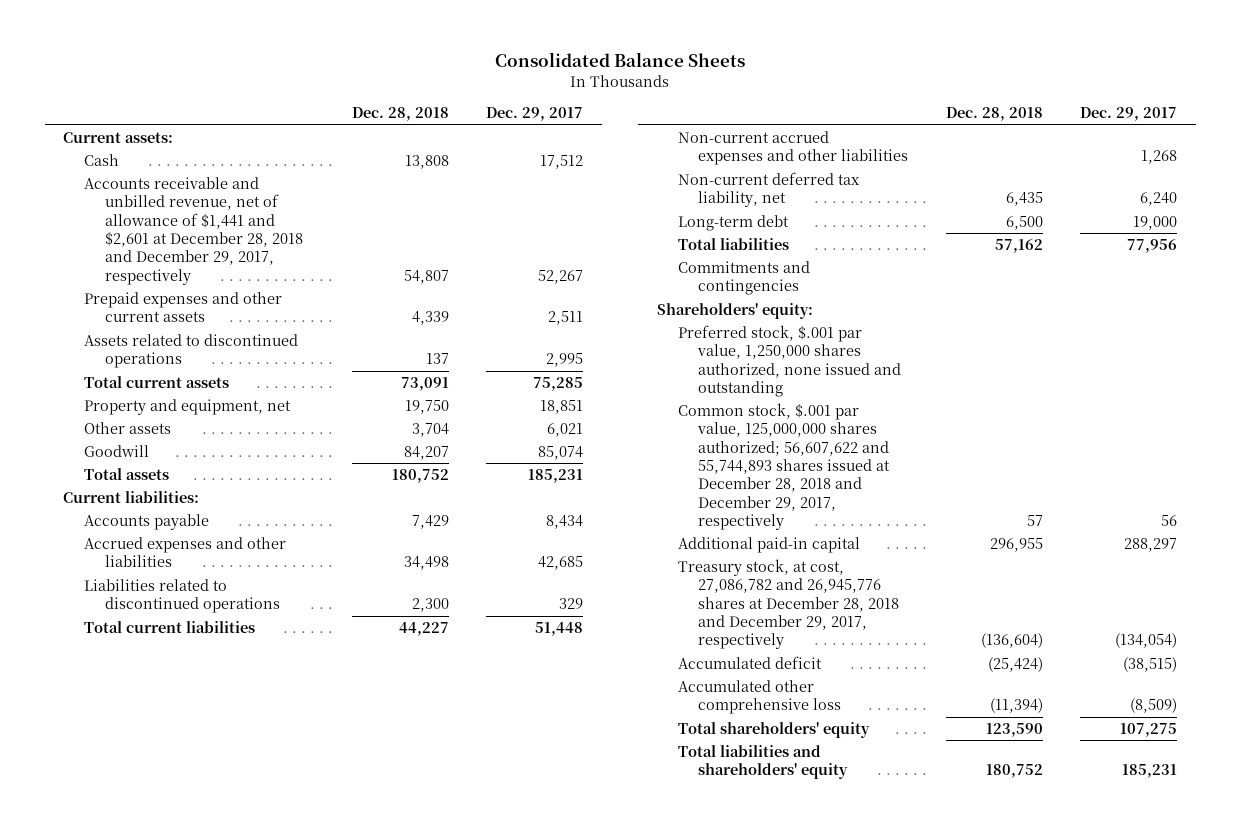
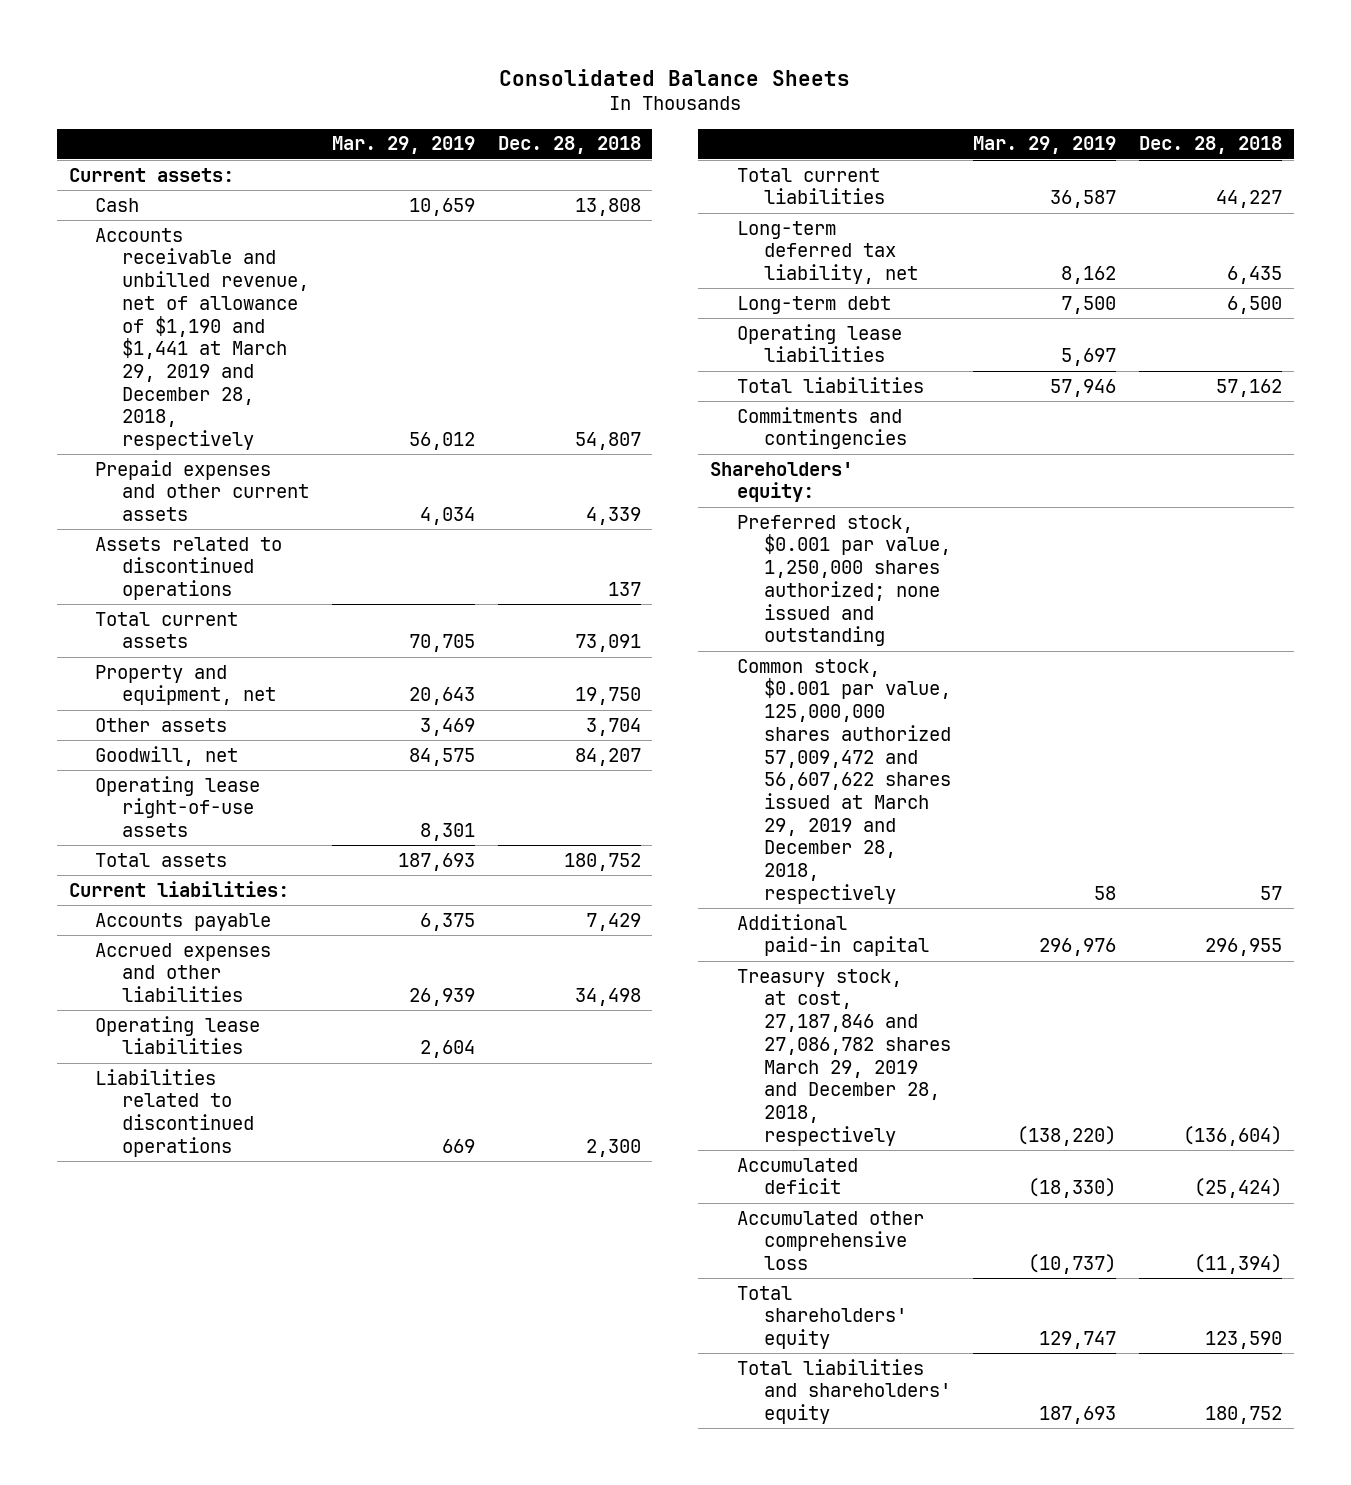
[486,107,584,122] Dec. 29, 2017 -> none
none -> [332,136,476,155] Mar. 29, 2019
[83,176,303,285] Accounts receivable and unbilled revenue, net of allowance of $1,441 and $2,601 at December 28, 2018 and December 29, 2017, respectively -> [95,227,310,451] Accounts receivable and unbilled revenue, net of allowance of $1,190 and $1,441 at March 29, 2019 and December 28, 2018, respectively
[83,444,149,457] Goodwill -> [95,745,239,766] Goodwill, net
none -> [95,775,261,838] Operating lease right-of-use assets
none -> [95,1015,261,1055] Operating lease liabilities
[677,130,909,166] Non-current accrued expenses and other liabilities -> none
[677,171,860,208] Non-current deferred tax liability, net -> [736,220,918,285] Long-term deferred tax liability, net
none -> [736,323,902,363] Operating lease liabilities
[677,324,902,397] Preferred stock, $.001 par value, 1,250,000 shares authorized, none issued and outstanding -> [736,514,951,647] Preferred stock, $0.001 par value, 1,250,000 shares authorized; none issued and outstanding
[677,402,891,531] Common stock, $.001 par value, 125,000,000 shares authorized; 56,607,622 and 55,744,893 shares issued at December 28, 2018 and December 29, 2017, respectively -> [736,658,951,904] Common stock, $0.001 par value, 125,000,000 shares authorized 57,009,472 and 56,607,622 shares issued at March 29, 2019 and December 28, 2018, respectively
[677,558,900,650] Treasury stock, at cost, 27,086,782 and 26,945,776 shares at December 28, 2018 and December 29, 2017, respectively -> [736,968,951,1146] Treasury stock, at cost, 27,187,846 and 27,086,782 shares March 29, 2019 and December 28, 2018, respectively

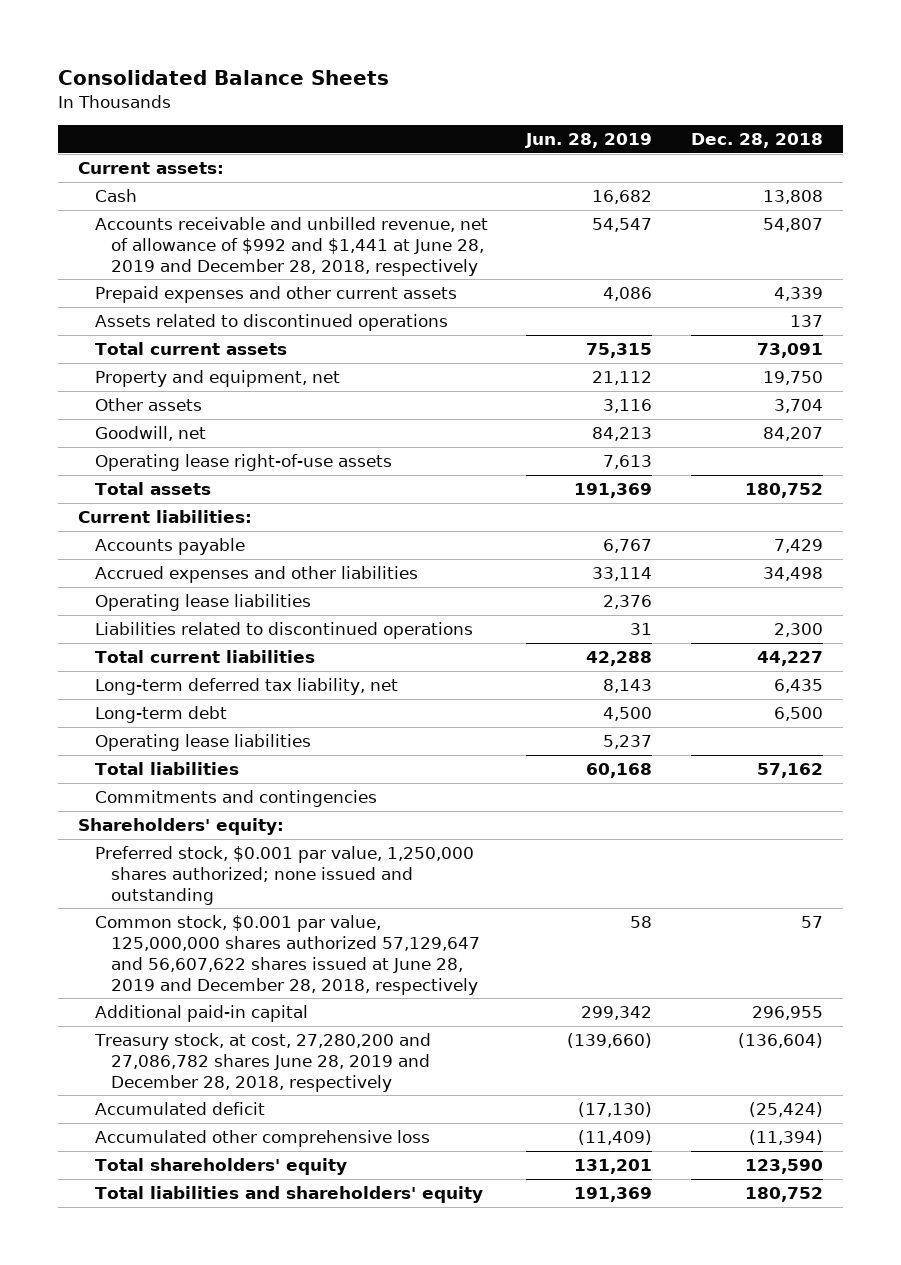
[332,136,476,155] Mar. 29, 2019 -> none
none -> [525,133,653,149] Jun. 28, 2019
[95,227,310,451] Accounts receivable and unbilled revenue, net of allowance of $1,190 and $1,441 at March 29, 2019 and December 28, 2018, respectively -> [94,217,488,276] Accounts receivable and unbilled revenue, net of allowance of $992 and $1,441 at June 28, 2019 and December 28, 2018, respectively
[736,658,951,904] Common stock, $0.001 par value, 125,000,000 shares authorized 57,009,472 and 56,607,622 shares issued at March 29, 2019 and December 28, 2018, respectively -> [94,915,481,995] Common stock, $0.001 par value, 125,000,000 shares authorized 57,129,647 and 56,607,622 shares issued at June 28, 2019 and December 28, 2018, respectively
[736,968,951,1146] Treasury stock, at cost, 27,187,846 and 27,086,782 shares March 29, 2019 and December 28, 2018, respectively -> [93,1033,431,1092] Treasury stock, at cost, 27,280,200 and 27,086,782 shares June 28, 2019 and December 28, 2018, respectively

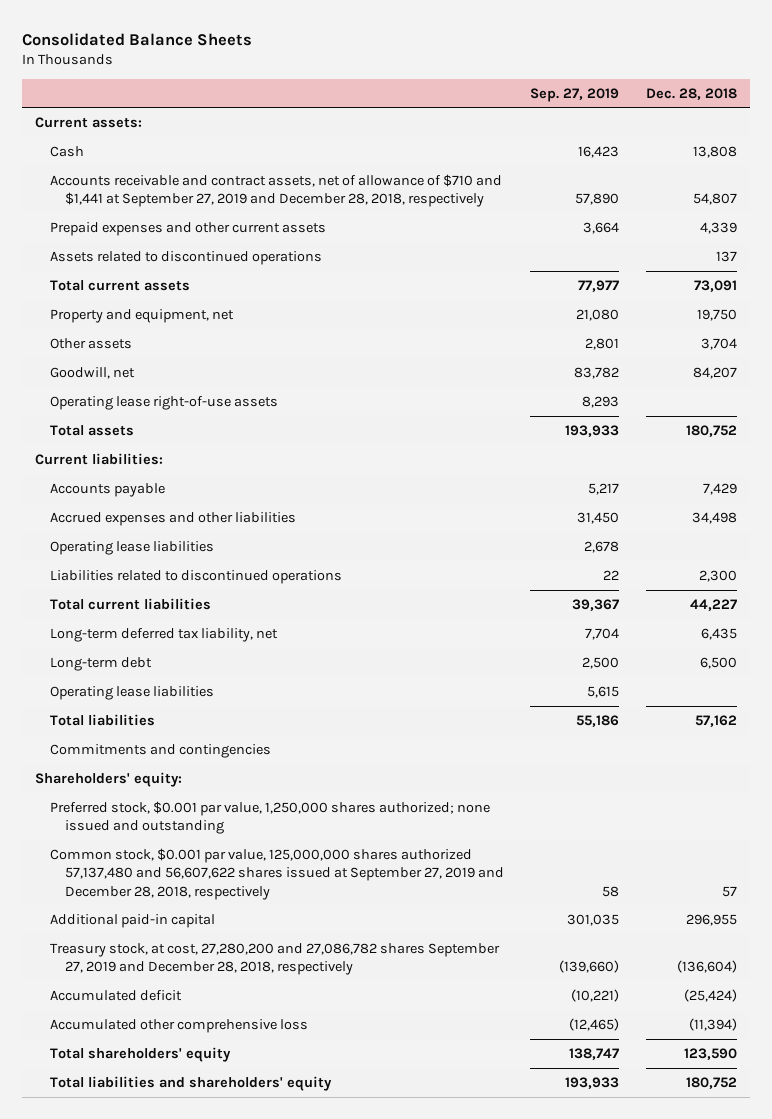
[525,133,653,149] Jun. 28, 2019 -> none
none -> [530,87,620,102] Sep. 27, 2019
[94,217,488,276] Accounts receivable and unbilled revenue, net of allowance of $992 and $1,441 at June 28, 2019 and December 28, 2018, respectively -> [50,173,503,208] Accounts receivable and contract assets, net of allowance of $710 and $1,441 at September 27, 2019 and December 28, 2018, respectively
[94,915,481,995] Common stock, $0.001 par value, 125,000,000 shares authorized 57,129,647 and 56,607,622 shares issued at June 28, 2019 and December 28, 2018, respectively -> [50,847,505,900] Common stock, $0.001 par value, 125,000,000 shares authorized 57,137,480 and 56,607,622 shares issued at September 27, 2019 and December 28, 2018, respectively
[93,1033,431,1092] Treasury stock, at cost, 27,280,200 and 27,086,782 shares June 28, 2019 and December 28, 2018, respectively -> [50,942,501,976] Treasury stock, at cost, 27,280,200 and 27,086,782 shares September 27, 2019 and December 28, 2018, respectively

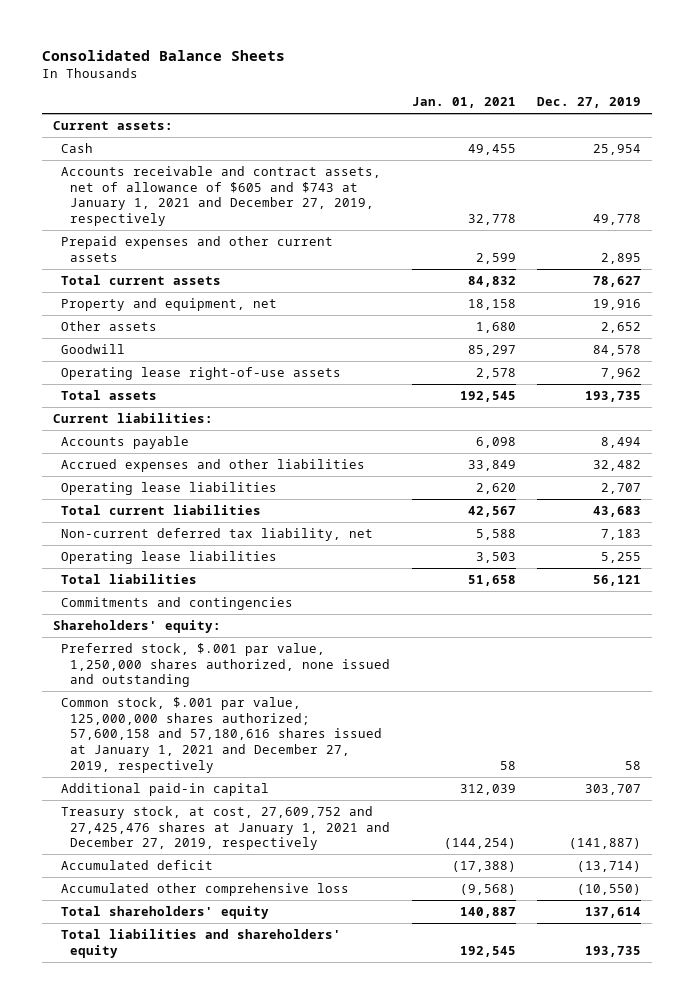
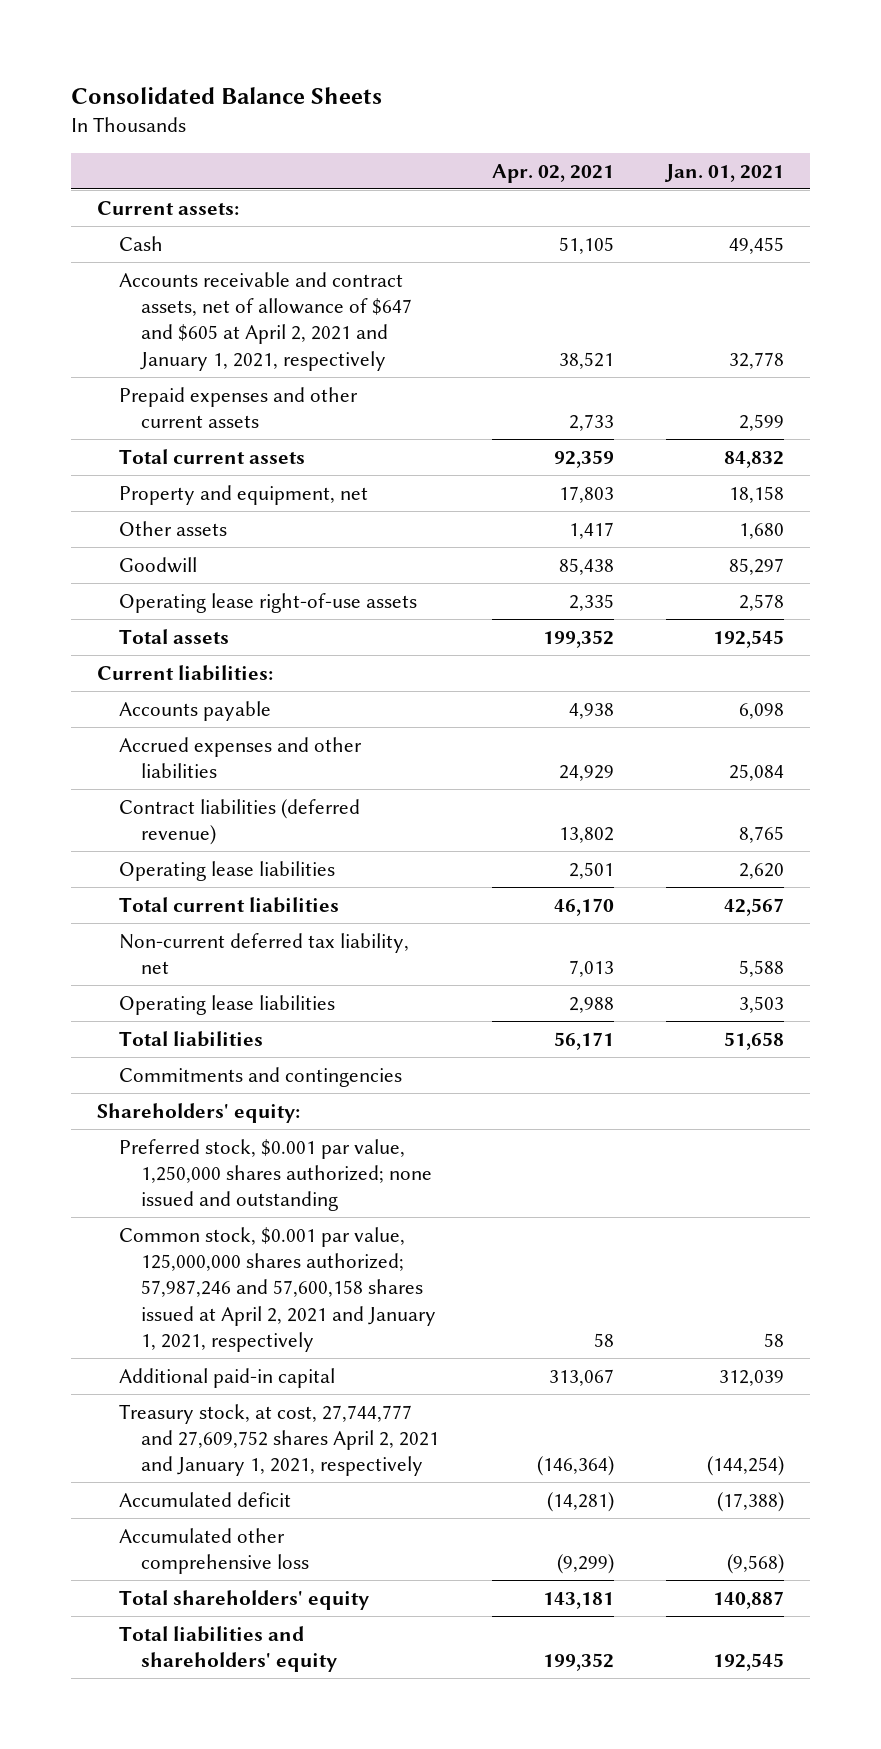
[537,97,642,109] Dec. 27, 2019 -> none
none -> [491,163,614,183] Apr. 02, 2021
[61,165,382,227] Accounts receivable and contract assets, net of allowance of $605 and $743 at January 1, 2021 and December 27, 2019, respectively -> [119,271,413,371] Accounts receivable and contract assets, net of allowance of $647 and $605 at April 2, 2021 and January 1, 2021, respectively
[467,459,516,471] 33,849 -> [729,764,785,782] 25,084
none -> [119,798,361,846] Contract liabilities (deferred revenue)
[61,642,391,688] Preferred stock, $.001 par value, 1,250,000 shares authorized, none issued and outstanding -> [119,1138,433,1212] Preferred stock, $0.001 par value, 1,250,000 shares authorized; none issued and outstanding
[61,696,383,774] Common stock, $.001 par value, 125,000,000 shares authorized; 57,600,158 and 57,180,616 shares issued at January 1, 2021 and December 27, 2019, respectively -> [119,1226,437,1353] Common stock, $0.001 par value, 125,000,000 shares authorized; 57,987,246 and 57,600,158 shares issued at April 2, 2021 and January 1, 2021, respectively
[61,805,391,851] Treasury stock, at cost, 27,609,752 and 27,425,476 shares at January 1, 2021 and December 27, 2019, respectively -> [119,1403,440,1477] Treasury stock, at cost, 27,744,777 and 27,609,752 shares April 2, 2021 and January 1, 2021, respectively

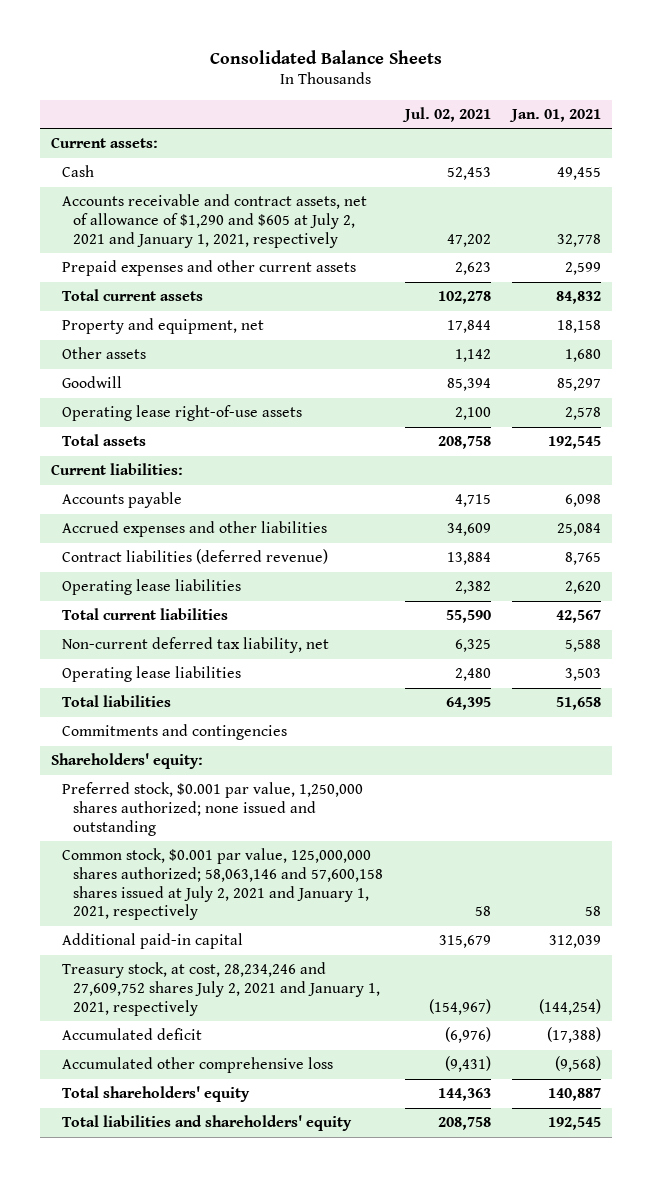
[491,163,614,183] Apr. 02, 2021 -> none
none -> [401,106,491,122] Jul. 02, 2021
[119,271,413,371] Accounts receivable and contract assets, net of allowance of $647 and $605 at April 2, 2021 and January 1, 2021, respectively -> [61,194,367,248] Accounts receivable and contract assets, net of allowance of $1,290 and $605 at July 2, 2021 and January 1, 2021, respectively
[119,1226,437,1353] Common stock, $0.001 par value, 125,000,000 shares authorized; 57,987,246 and 57,600,158 shares issued at April 2, 2021 and January 1, 2021, respectively -> [61,848,383,921] Common stock, $0.001 par value, 125,000,000 shares authorized; 58,063,146 and 57,600,158 shares issued at July 2, 2021 and January 1, 2021, respectively
[119,1403,440,1477] Treasury stock, at cost, 27,744,777 and 27,609,752 shares April 2, 2021 and January 1, 2021, respectively -> [61,962,380,1016] Treasury stock, at cost, 28,234,246 and 27,609,752 shares July 2, 2021 and January 1, 2021, respectively

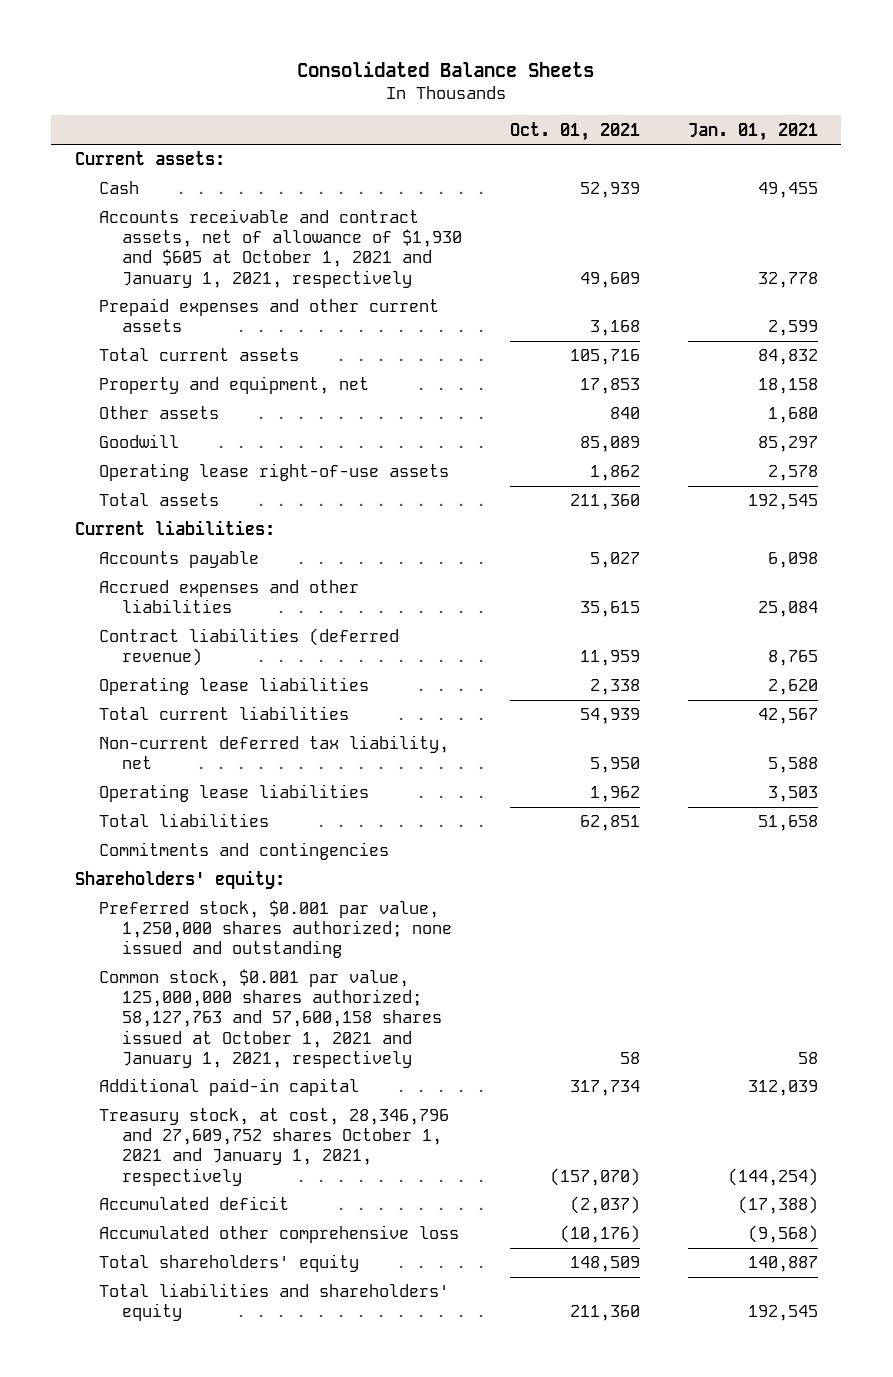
[401,106,491,122] Jul. 02, 2021 -> none
none -> [510,121,641,141] Oct. 01, 2021
[61,194,367,248] Accounts receivable and contract assets, net of allowance of $1,290 and $605 at July 2, 2021 and January 1, 2021, respectively -> [98,209,463,288] Accounts receivable and contract assets, net of allowance of $1,930 and $605 at October 1, 2021 and January 1, 2021, respectively
[61,848,383,921] Common stock, $0.001 par value, 125,000,000 shares authorized; 58,063,146 and 57,600,158 shares issued at July 2, 2021 and January 1, 2021, respectively -> [98,969,443,1068] Common stock, $0.001 par value, 125,000,000 shares authorized; 58,127,763 and 57,600,158 shares issued at October 1, 2021 and January 1, 2021, respectively
[61,962,380,1016] Treasury stock, at cost, 28,234,246 and 27,609,752 shares July 2, 2021 and January 1, 2021, respectively -> [98,1108,449,1186] Treasury stock, at cost, 28,346,796 and 27,609,752 shares October 1, 2021 and January 1, 2021, respectively

